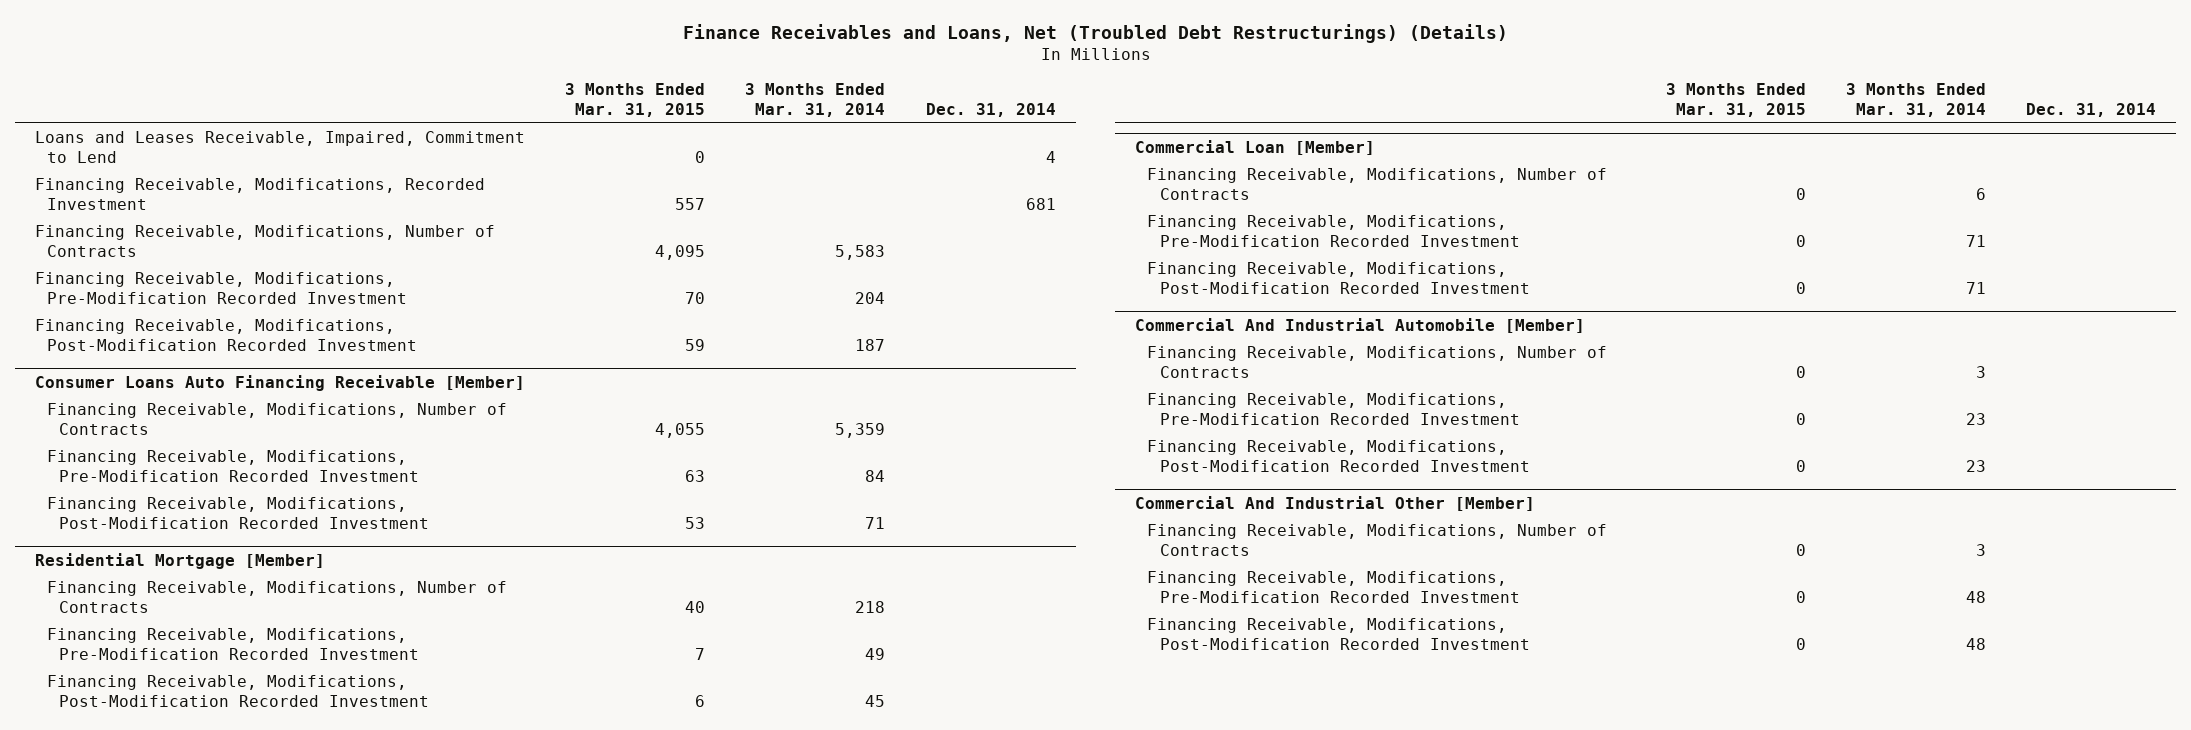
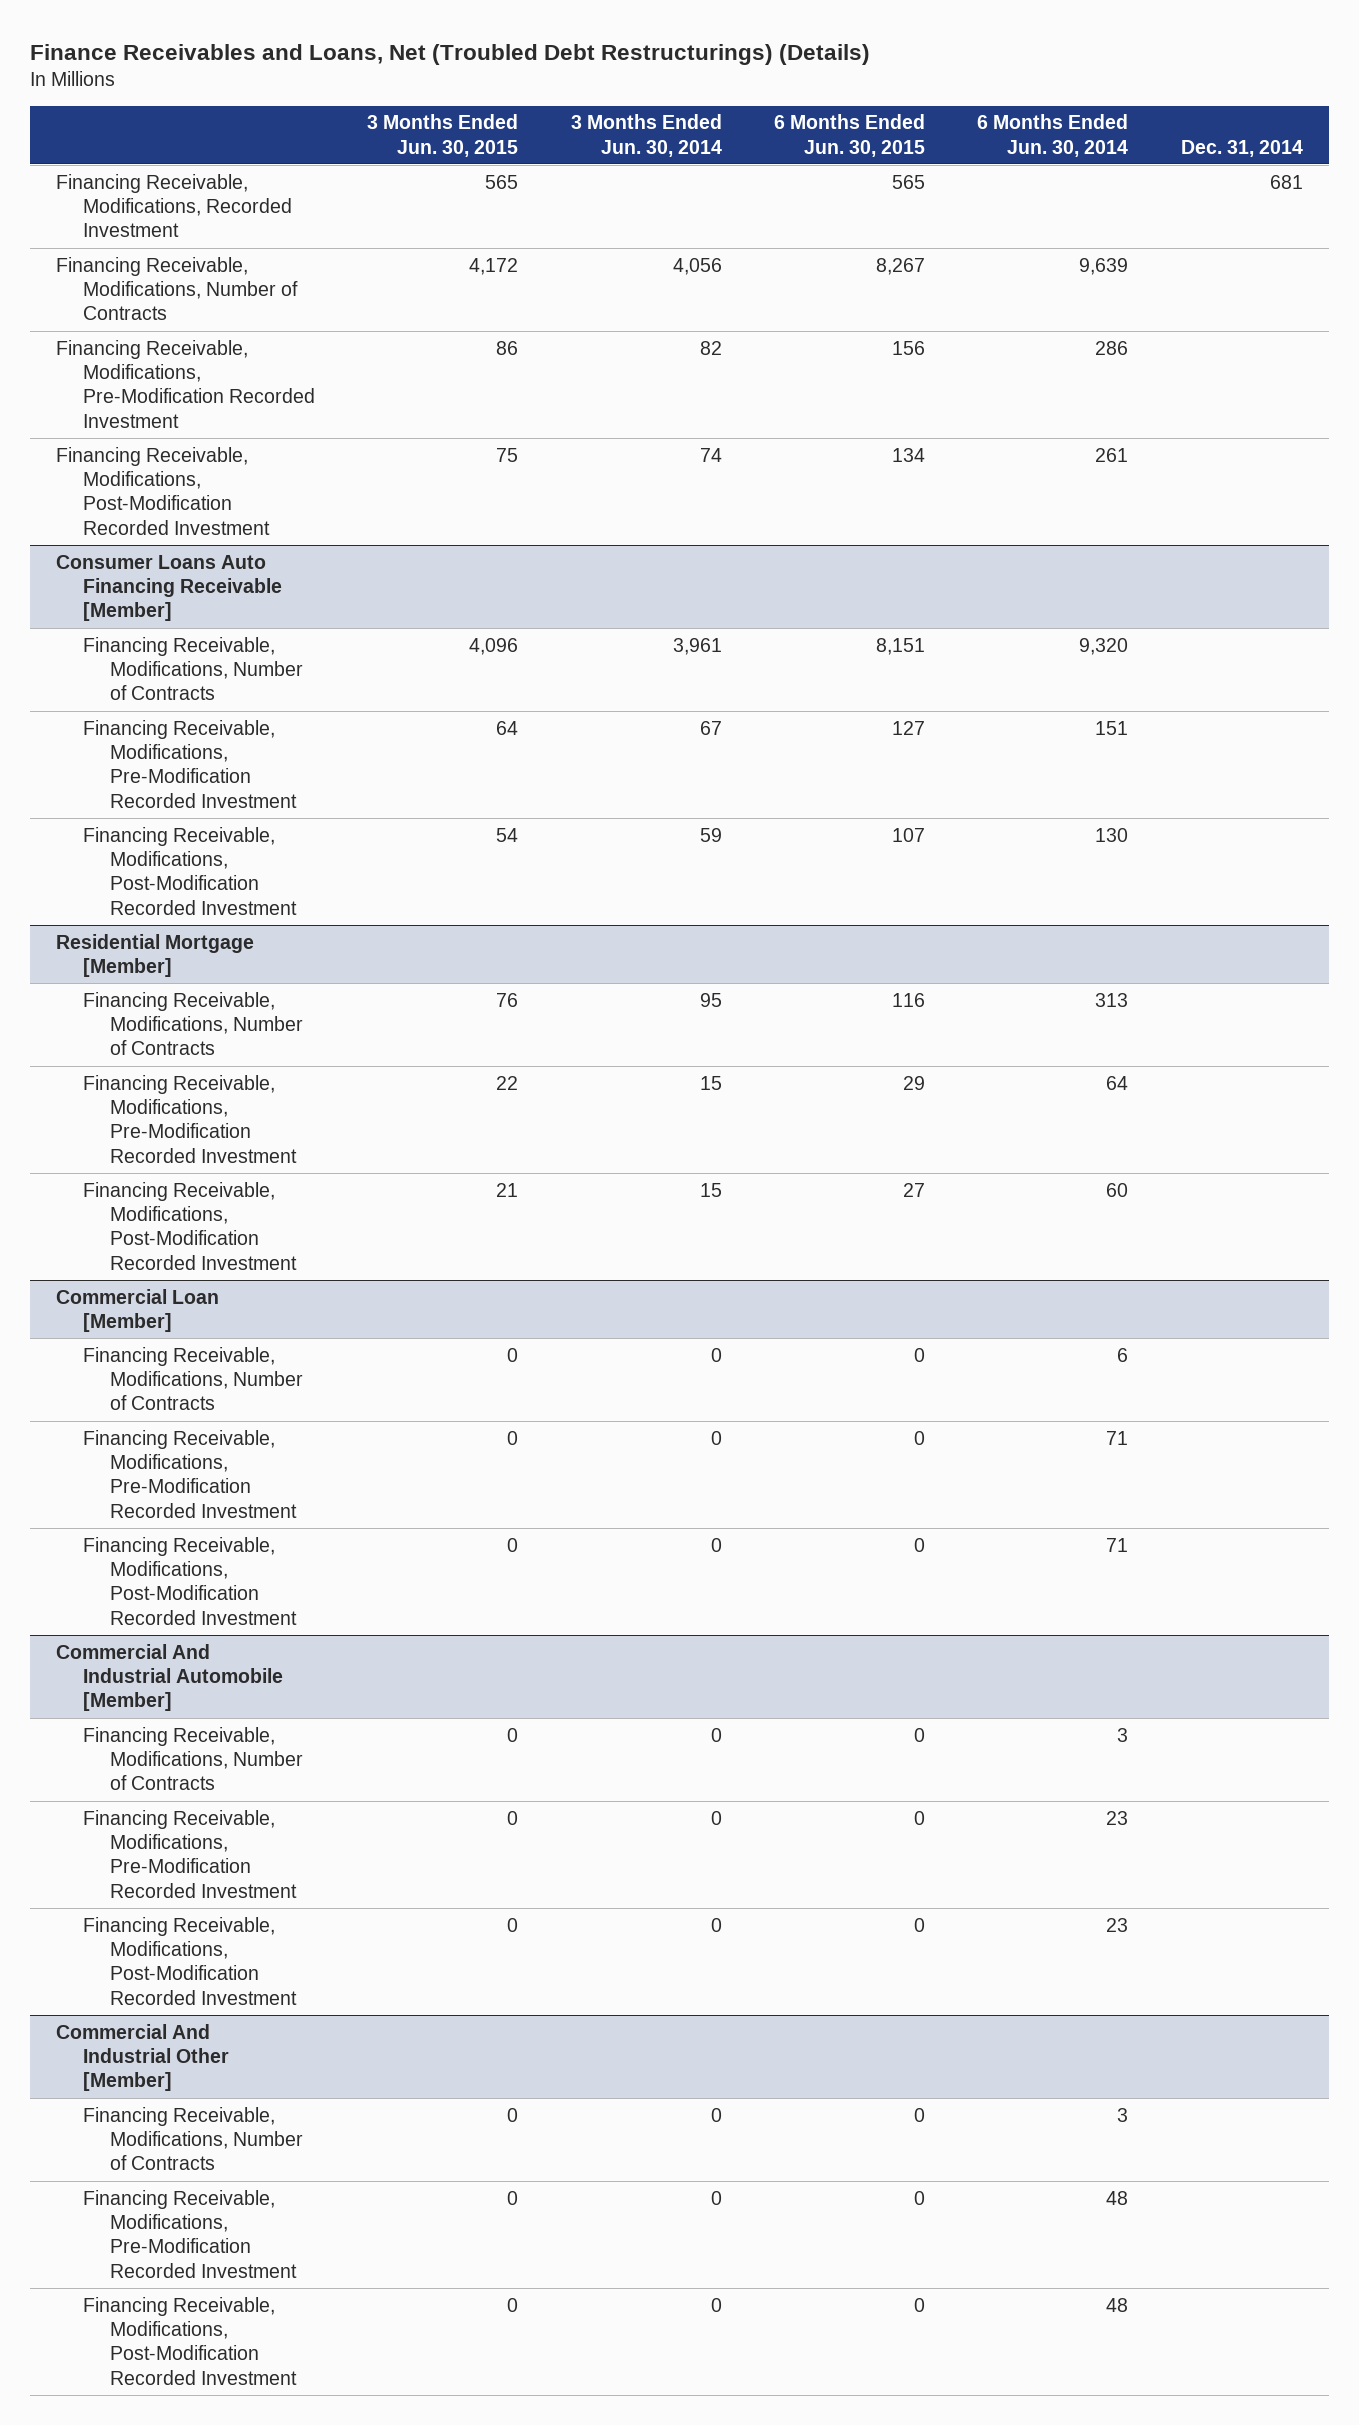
[565,82,706,117] 3 Months Ended Mar. 31, 2015 -> none
[745,82,886,117] 3 Months Ended Mar. 31, 2014 -> none
none -> [367,114,519,157] 3 Months Ended Jun. 30, 2015
none -> [570,114,722,157] 3 Months Ended Jun. 30, 2014
none -> [774,114,926,157] 6 Months Ended Jun. 30, 2015
none -> [977,114,1129,157] 6 Months Ended Jun. 30, 2014
[34,131,525,163] Loans and Leases Receivable, Impaired, Commitment to Lend -> none

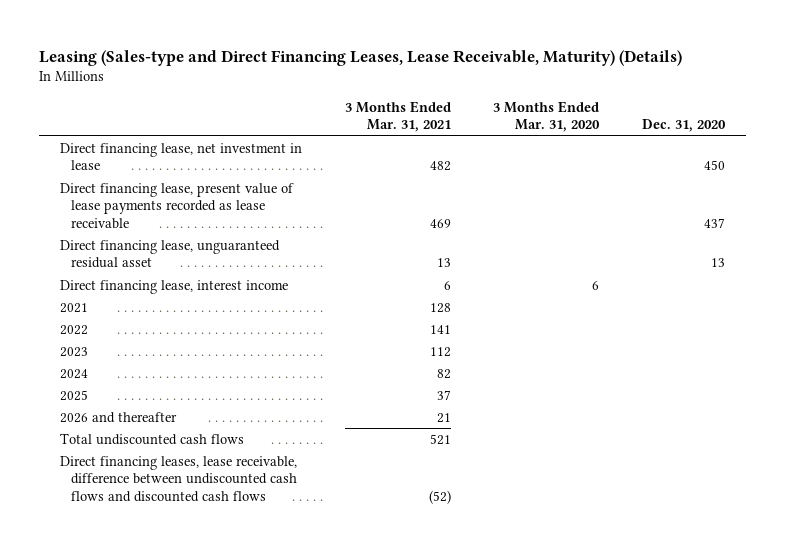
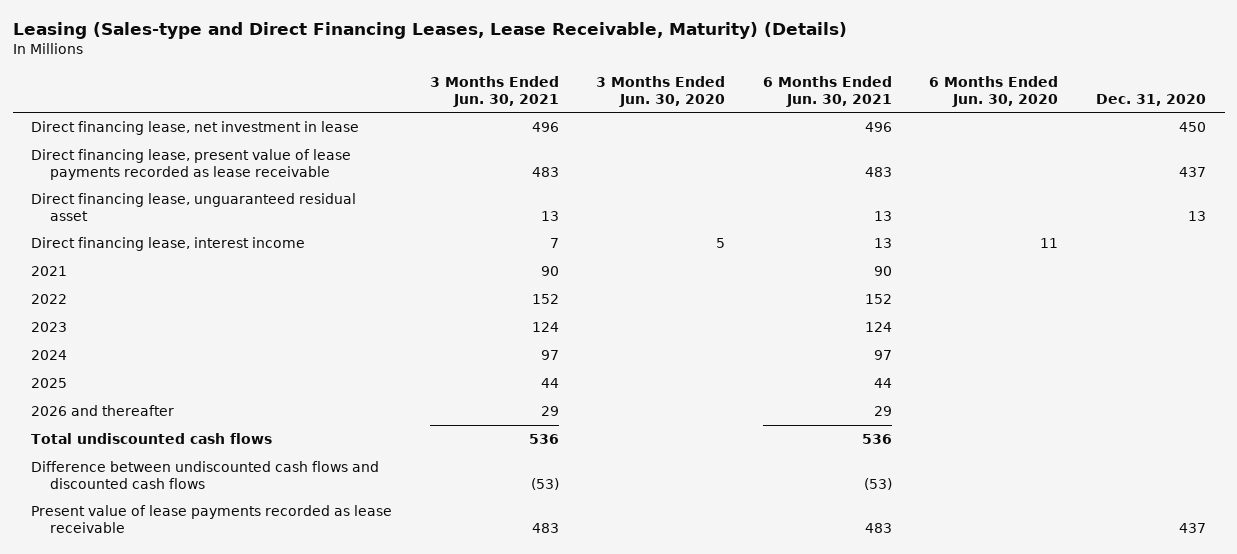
[344,100,451,133] 3 Months Ended Mar. 31, 2021 -> none
[493,100,601,133] 3 Months Ended Mar. 31, 2020 -> none
none -> [429,75,559,107] 3 Months Ended Jun. 30, 2021
none -> [596,75,726,107] 3 Months Ended Jun. 30, 2020
none -> [762,75,892,107] 6 Months Ended Jun. 30, 2021
none -> [929,75,1059,107] 6 Months Ended Jun. 30, 2020
[60,455,298,502] Direct financing leases, lease receivable, difference between undiscounted cash flows and discounted cash flows -> [31,461,380,489] Difference between undiscounted cash flows and discounted cash flows
none -> [31,505,393,533] Present value of lease payments recorded as lease receivable

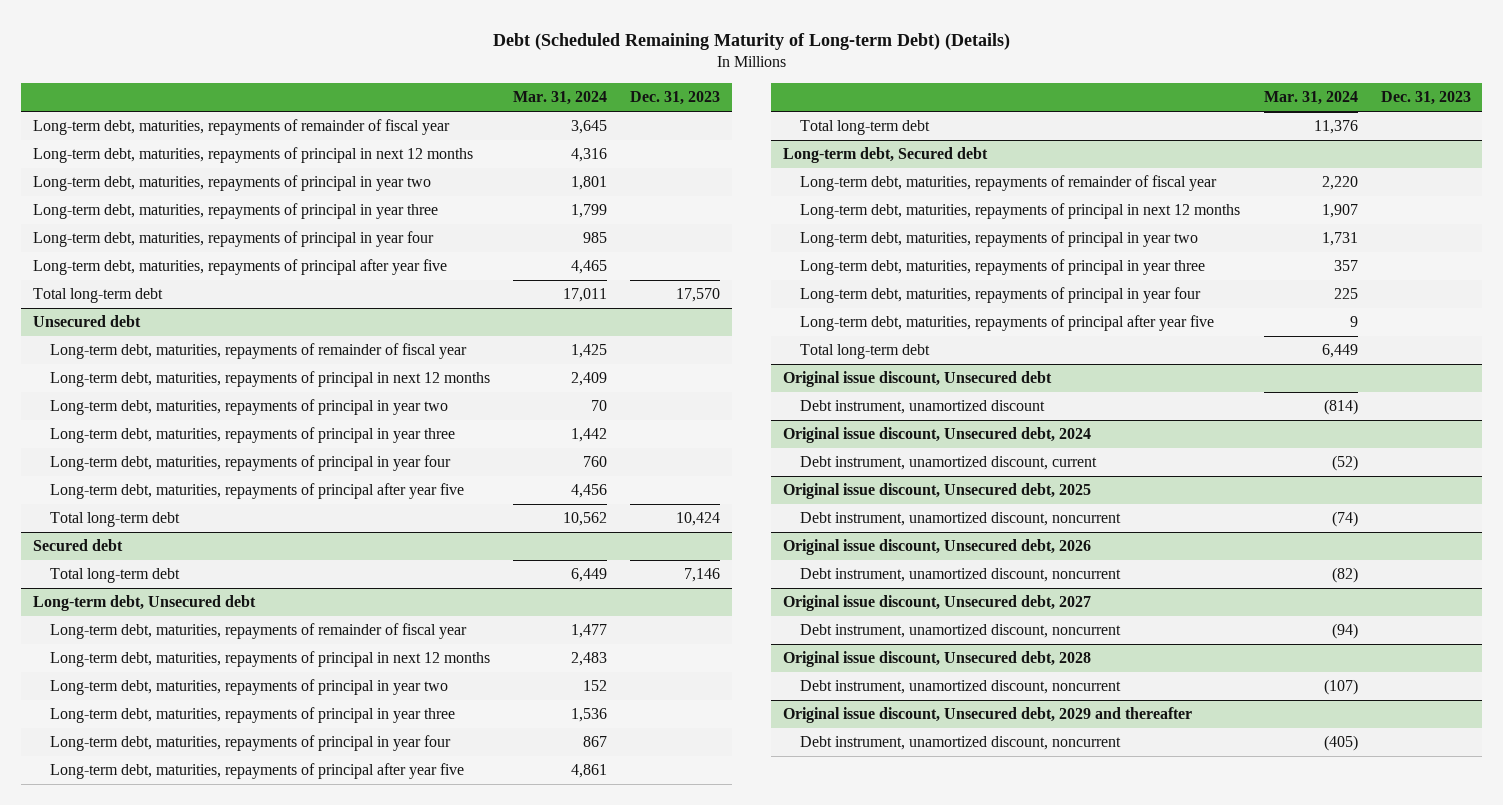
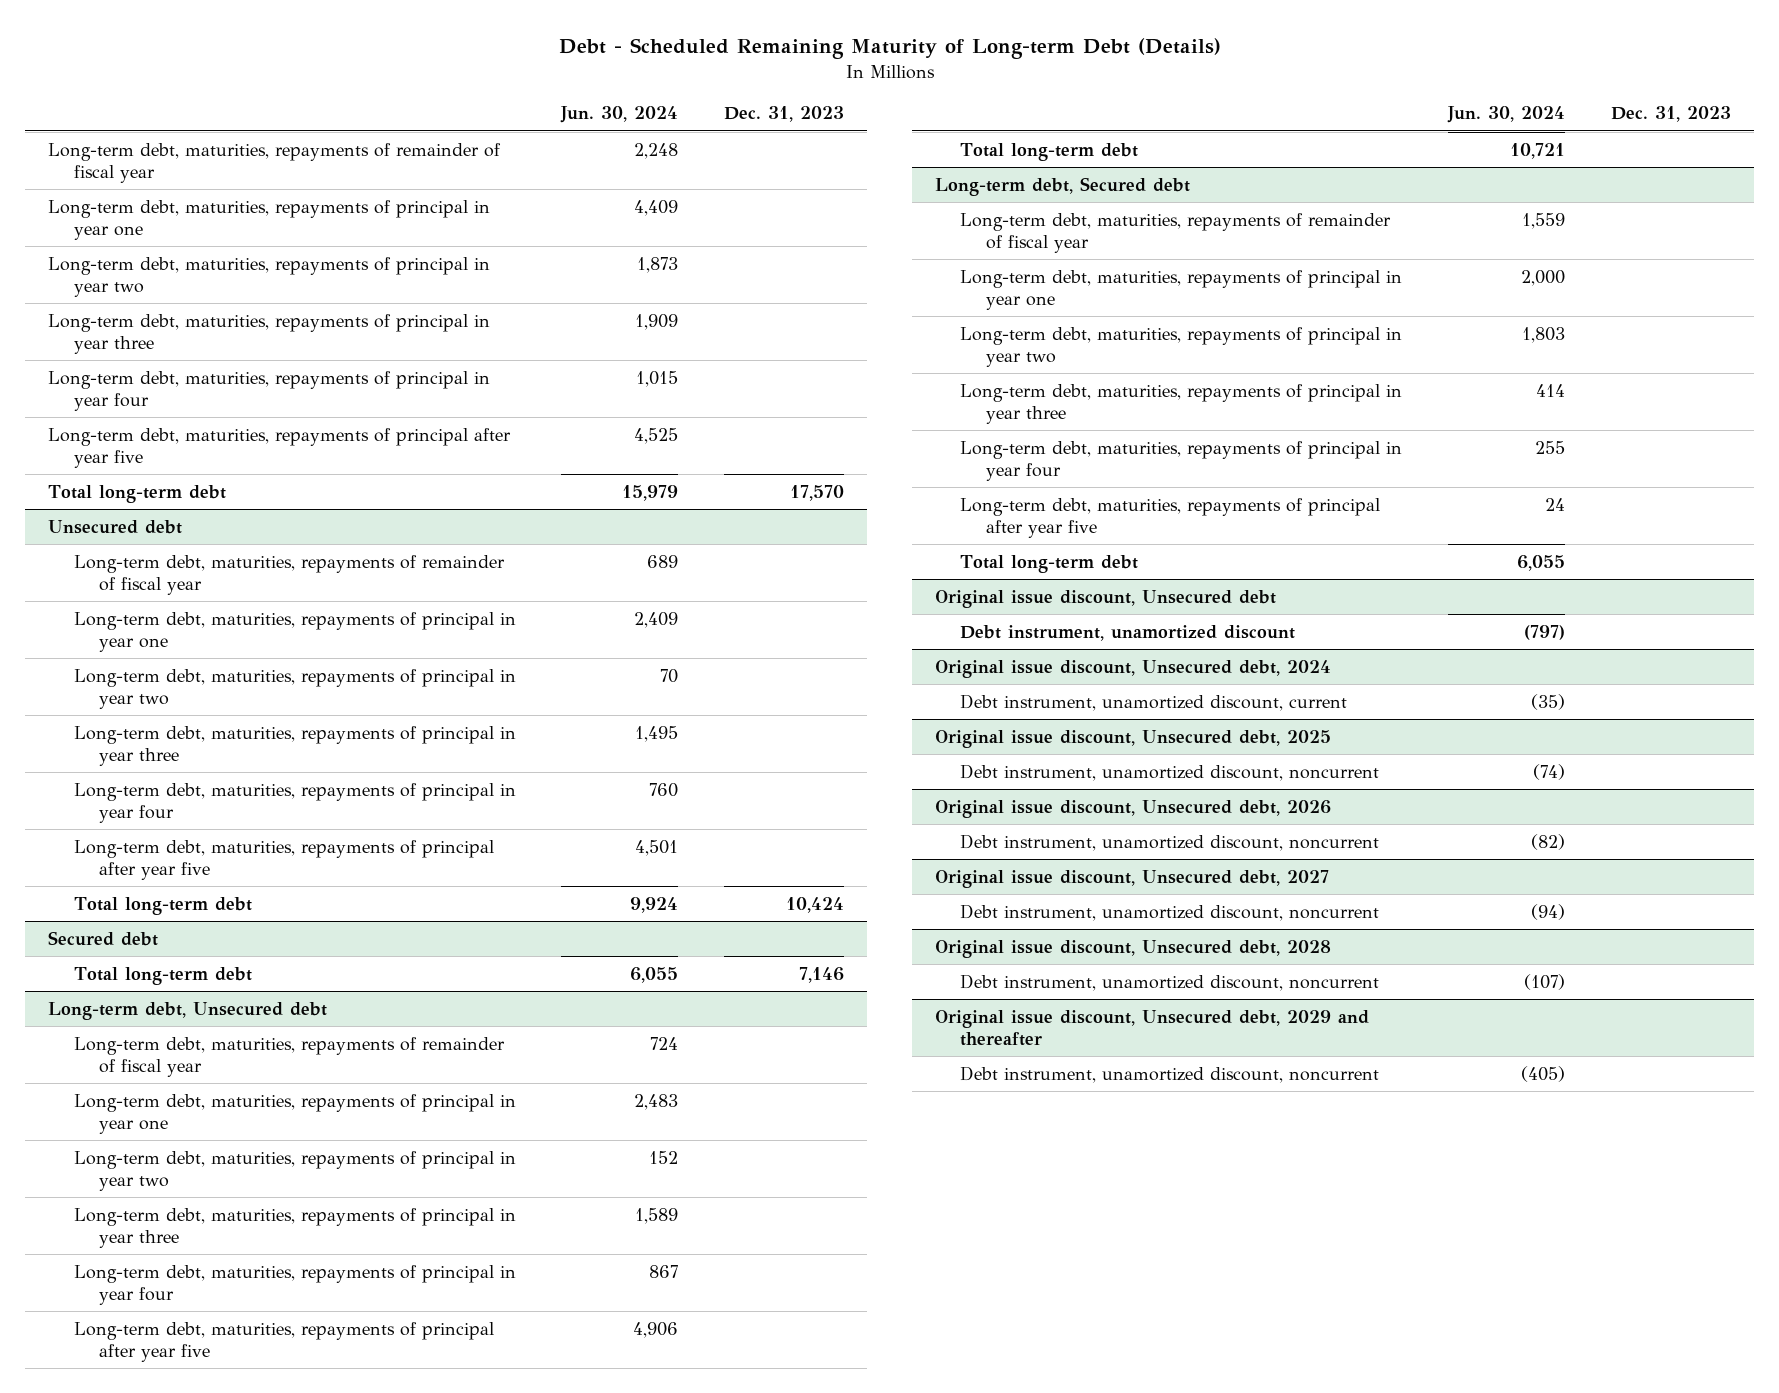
[492,32,1010,50] Debt (Scheduled Remaining Maturity of Long-term Debt) (Details) -> [558,38,1221,60] Debt - Scheduled Remaining Maturity of Long-term Debt (Details)
[513,91,608,106] Mar. 31, 2024 -> none
none -> [560,106,679,124] Jun. 30, 2024
[32,147,473,164] Long-term debt, maturities, repayments of principal in next 12 months -> [48,199,491,241] Long-term debt, maturities, repayments of principal in year one
[50,371,491,388] Long-term debt, maturities, repayments of principal in next 12 months -> [73,611,516,653] Long-term debt, maturities, repayments of principal in year one
[50,651,491,668] Long-term debt, maturities, repayments of principal in next 12 months -> [73,1093,516,1135] Long-term debt, maturities, repayments of principal in year one
[800,203,1241,220] Long-term debt, maturities, repayments of principal in next 12 months -> [960,269,1403,311] Long-term debt, maturities, repayments of principal in year one

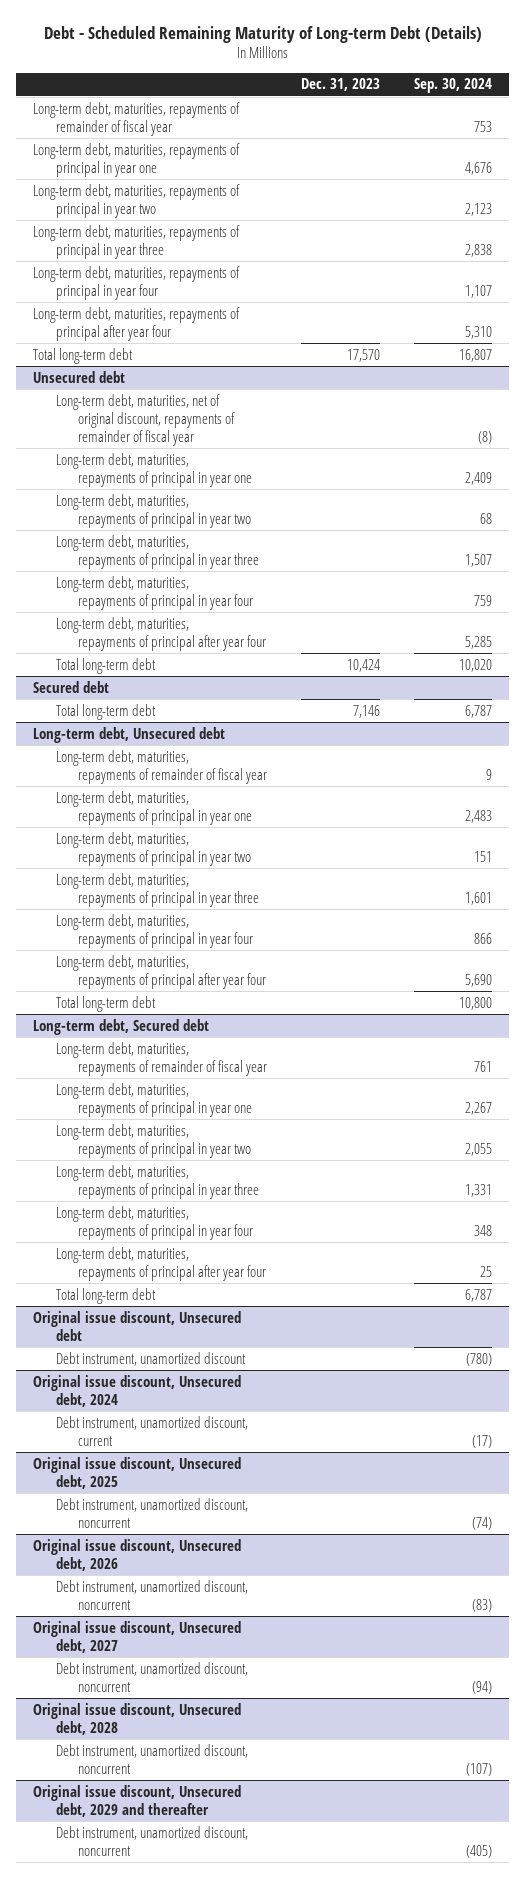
[560,106,679,124] Jun. 30, 2024 -> none
none -> [414,78,493,94] Sep. 30, 2024
[48,427,512,469] Long-term debt, maturities, repayments of principal after year five -> [33,306,241,341] Long-term debt, maturities, repayments of principal after year four
[73,554,505,596] Long-term debt, maturities, repayments of remainder of fiscal year -> [55,393,235,446] Long-term debt, maturities, net of original discount, repayments of remainder of fiscal year
[73,839,494,881] Long-term debt, maturities, repayments of principal after year five -> [55,616,266,651] Long-term debt, maturities, repayments of principal after year four
[73,1321,494,1363] Long-term debt, maturities, repayments of principal after year five -> [55,954,266,989] Long-term debt, maturities, repayments of principal after year four
[960,497,1381,539] Long-term debt, maturities, repayments of principal after year five -> [55,1246,266,1281] Long-term debt, maturities, repayments of principal after year four

